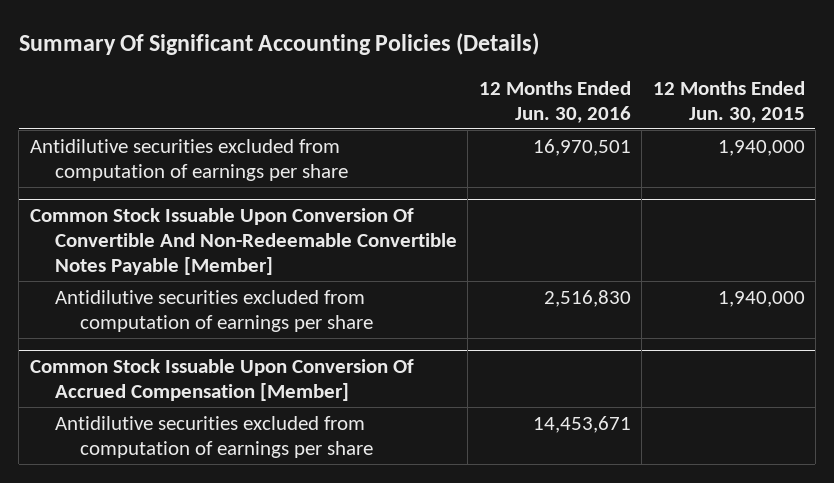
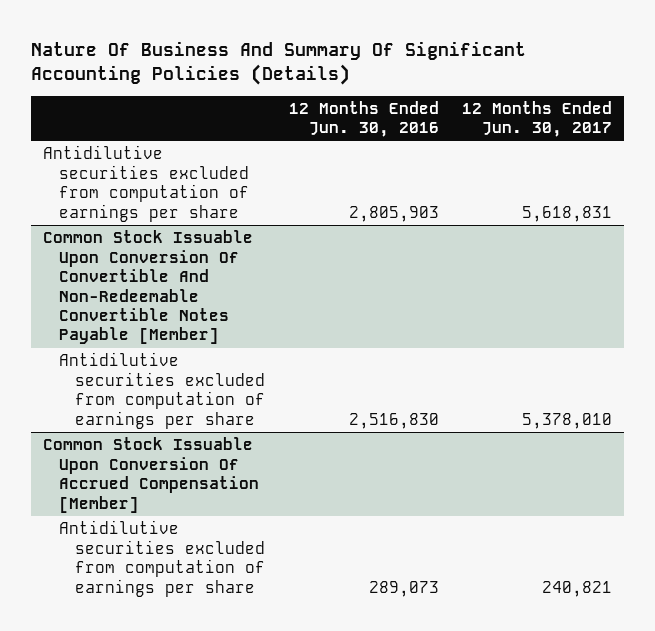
[18,33,539,56] Summary Of Significant Accounting Policies (Details) -> [31,40,527,85] Nature Of Business And Summary Of Significant Accounting Policies (Details)
[652,80,805,123] 12 Months Ended Jun. 30, 2015 -> none
none -> [462,100,613,138] 12 Months Ended Jun. 30, 2017
[532,138,631,156] 16,970,501 -> [348,205,439,222] 2,805,903
[532,415,631,433] 14,453,671 -> [368,580,439,597] 289,073

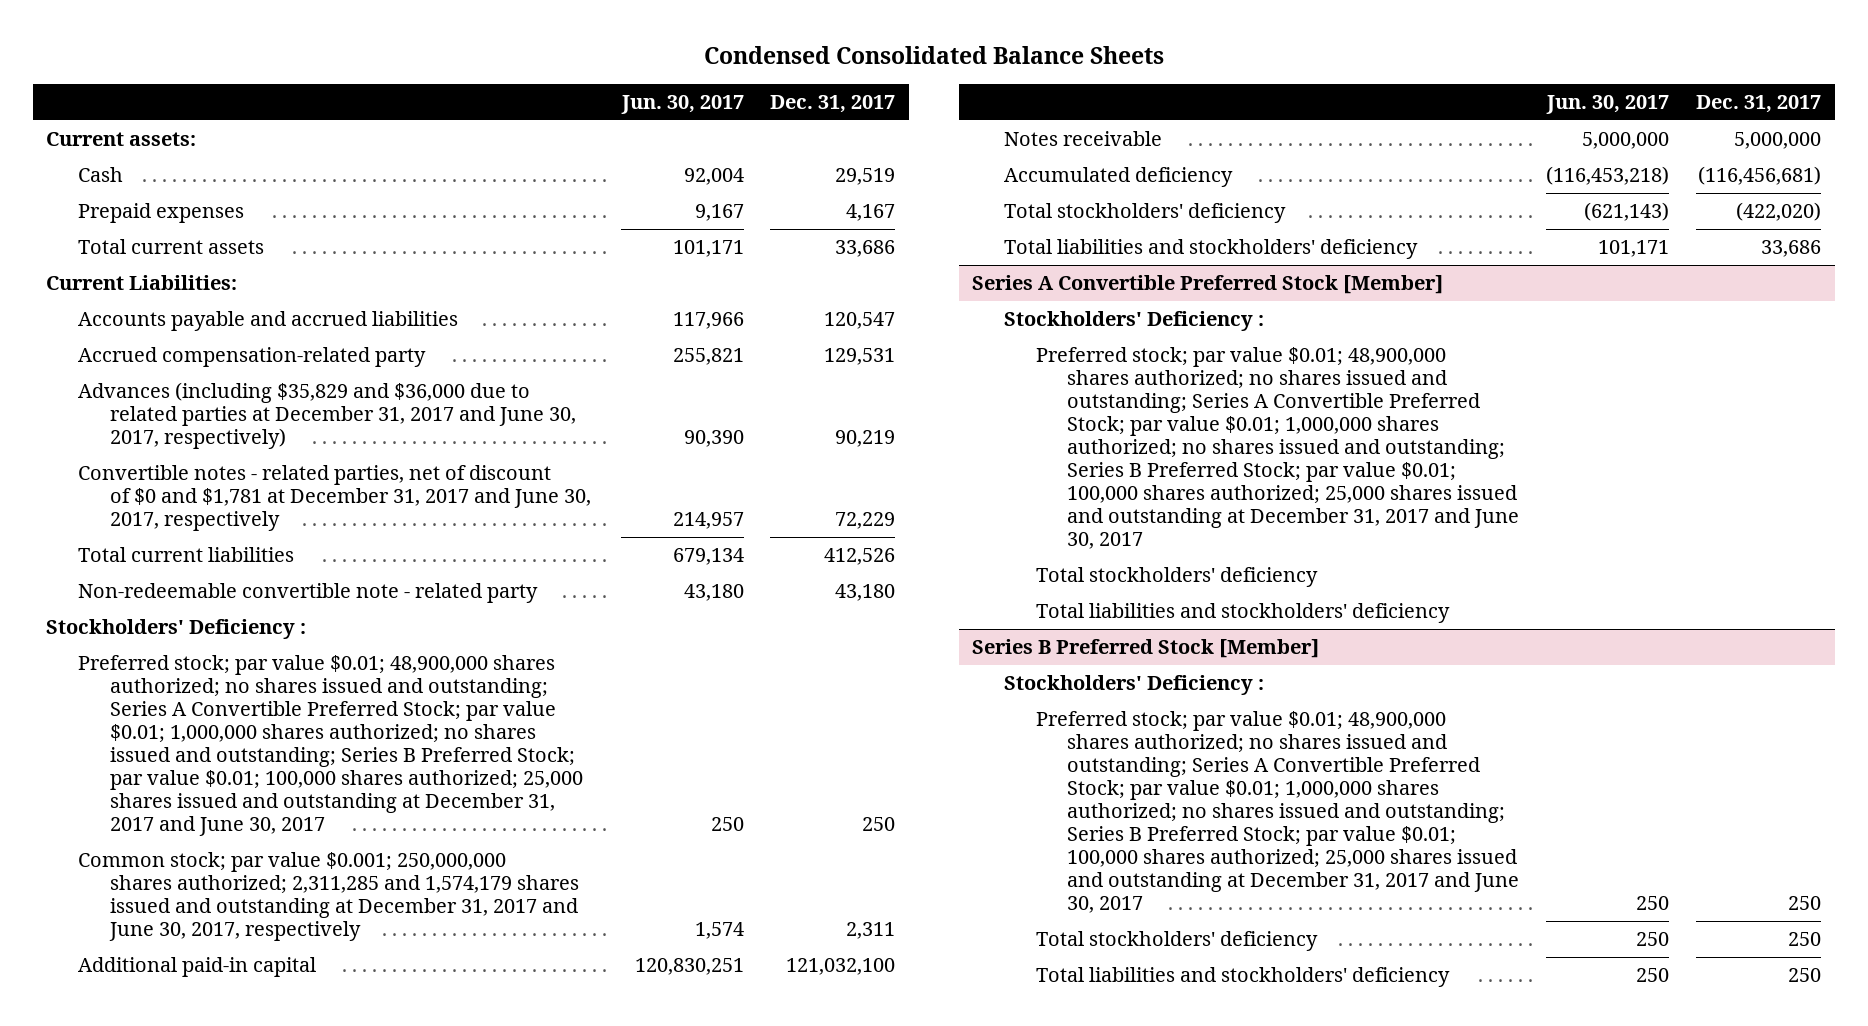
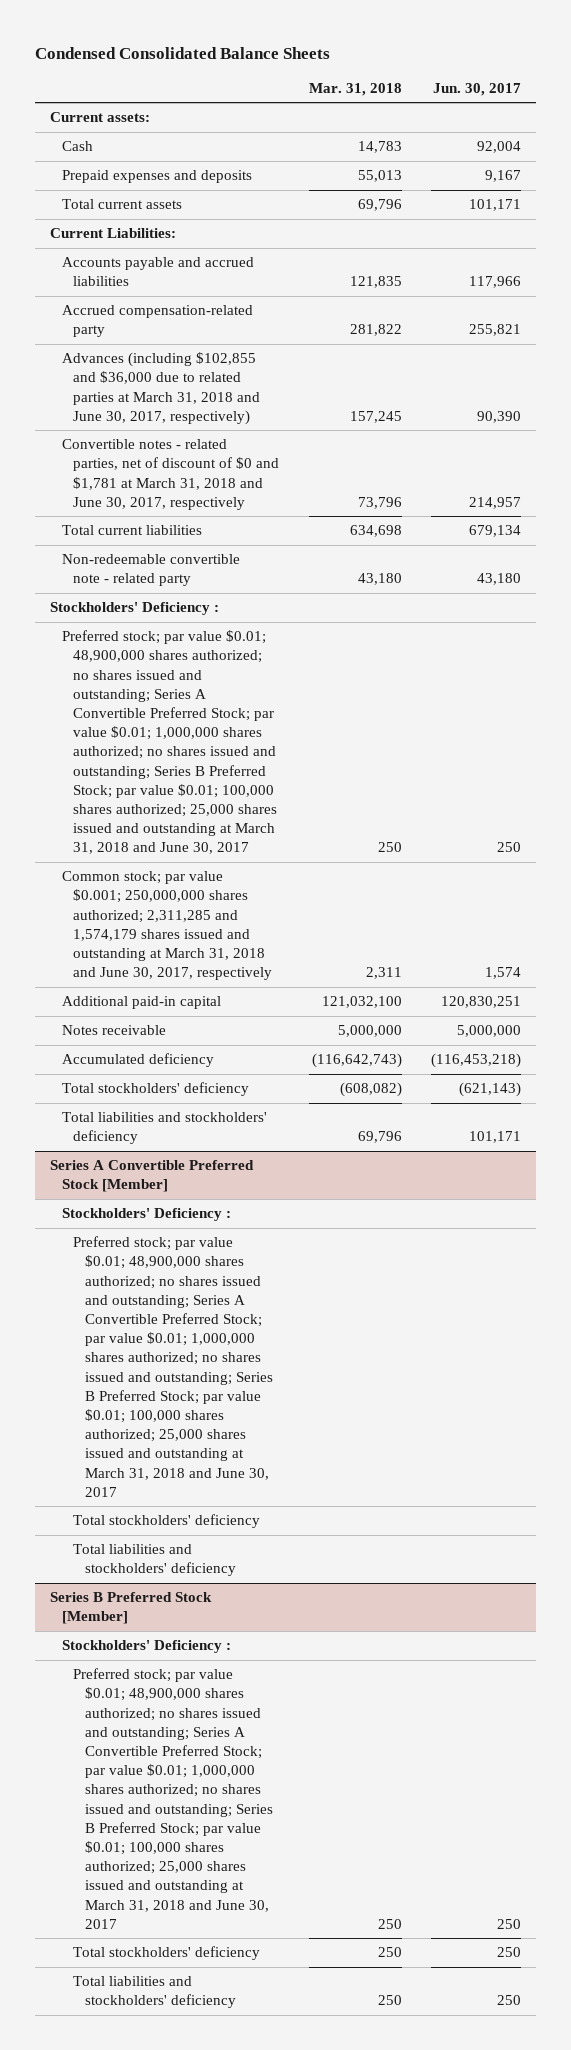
[770,94,896,113] Dec. 31, 2017 -> none
none -> [308,82,402,96] Mar. 31, 2018
[78,203,245,224] Prepaid expenses -> [61,170,252,184] Prepaid expenses and deposits
[78,382,576,450] Advances (including $35,829 and $36,000 due to related parties at December 31, 2017 and June 30, 2017, respectively) -> [61,352,261,425] Advances (including $102,855 and $36,000 due to related parties at March 31, 2018 and June 30, 2017, respectively)
[78,465,591,532] Convertible notes - related parties, net of discount of $0 and $1,781 at December 31, 2017 and June 30, 2017, respectively -> [61,439,280,510] Convertible notes - related parties, net of discount of $0 and $1,781 at March 31, 2018 and June 30, 2017, respectively
[78,655,583,836] Preferred stock; par value $0.01; 48,900,000 shares authorized; no shares issued and outstanding; Series A Convertible Preferred Stock; par value $0.01; 1,000,000 shares authorized; no shares issued and outstanding; Series B Preferred Stock; par value $0.01; 100,000 shares authorized; 25,000 shares issued and outstanding at December 31, 2017 and June 30, 2017 -> [61,630,278,855] Preferred stock; par value $0.01; 48,900,000 shares authorized; no shares issued and outstanding; Series A Convertible Preferred Stock; par value $0.01; 1,000,000 shares authorized; no shares issued and outstanding; Series B Preferred Stock; par value $0.01; 100,000 shares authorized; 25,000 shares issued and outstanding at March 31, 2018 and June 30, 2017
[78,852,579,942] Common stock; par value $0.001; 250,000,000 shares authorized; 2,311,285 and 1,574,179 shares issued and outstanding at December 31, 2017 and June 30, 2017, respectively -> [61,871,273,981] Common stock; par value $0.001; 250,000,000 shares authorized; 2,311,285 and 1,574,179 shares issued and outstanding at March 31, 2018 and June 30, 2017, respectively
[1035,347,1520,549] Preferred stock; par value $0.01; 48,900,000 shares authorized; no shares issued and outstanding; Series A Convertible Preferred Stock; par value $0.01; 1,000,000 shares authorized; no shares issued and outstanding; Series B Preferred Stock; par value $0.01; 100,000 shares authorized; 25,000 shares issued and outstanding at December 31, 2017 and June 30, 2017 -> [73,1236,273,1497] Preferred stock; par value $0.01; 48,900,000 shares authorized; no shares issued and outstanding; Series A Convertible Preferred Stock; par value $0.01; 1,000,000 shares authorized; no shares issued and outstanding; Series B Preferred Stock; par value $0.01; 100,000 shares authorized; 25,000 shares issued and outstanding at March 31, 2018 and June 30, 2017
[1035,711,1520,913] Preferred stock; par value $0.01; 48,900,000 shares authorized; no shares issued and outstanding; Series A Convertible Preferred Stock; par value $0.01; 1,000,000 shares authorized; no shares issued and outstanding; Series B Preferred Stock; par value $0.01; 100,000 shares authorized; 25,000 shares issued and outstanding at December 31, 2017 and June 30, 2017 -> [73,1668,273,1929] Preferred stock; par value $0.01; 48,900,000 shares authorized; no shares issued and outstanding; Series A Convertible Preferred Stock; par value $0.01; 1,000,000 shares authorized; no shares issued and outstanding; Series B Preferred Stock; par value $0.01; 100,000 shares authorized; 25,000 shares issued and outstanding at March 31, 2018 and June 30, 2017

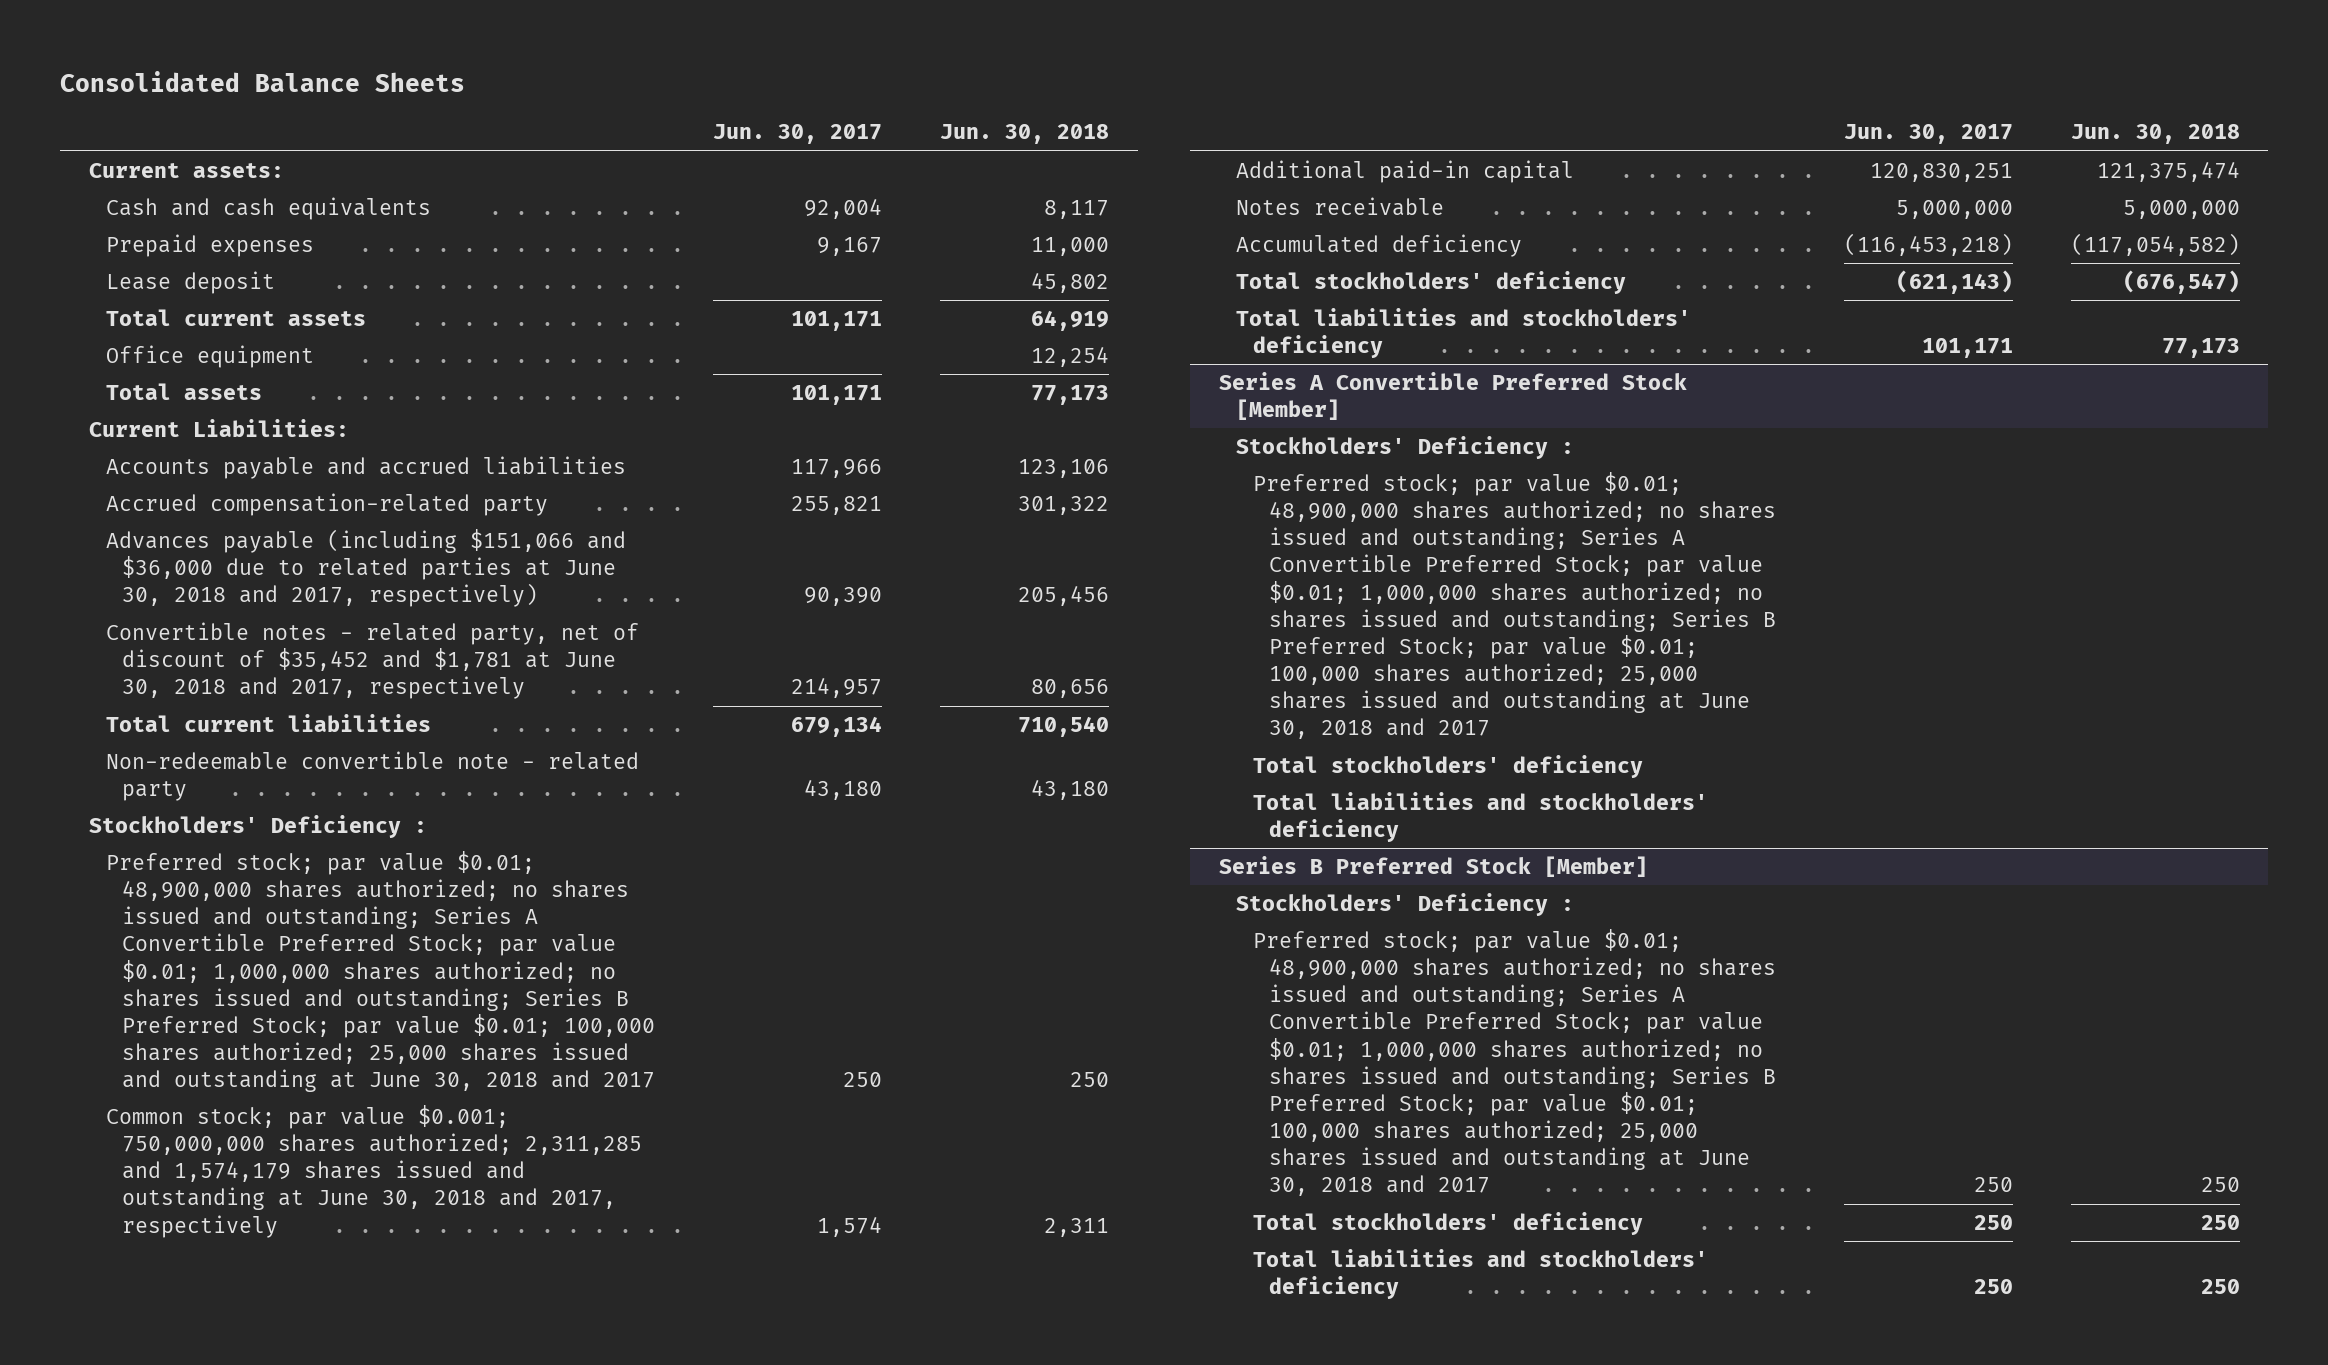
[35,46,331,59] Condensed Consolidated Balance Sheets -> [59,71,465,93] Consolidated Balance Sheets
[308,82,402,96] Mar. 31, 2018 -> none
none -> [940,124,1110,145] Jun. 30, 2018
[61,141,93,152] Cash -> [105,197,431,221] Cash and cash equivalents
[61,170,252,184] Prepaid expenses and deposits -> [105,234,314,258] Prepaid expenses
none -> [105,271,275,295] Lease deposit
none -> [105,345,314,369] Office equipment
none -> [105,383,262,401] Total assets
[61,352,261,425] Advances (including $102,855 and $36,000 due to related parties at March 31, 2018 and June 30, 2017, respectively) -> [105,529,626,608] Advances payable (including $151,066 and $36,000 due to related parties at June 30, 2018 and 2017, respectively)
[61,439,280,510] Convertible notes - related parties, net of discount of $0 and $1,781 at March 31, 2018 and June 30, 2017, respectively -> [105,622,639,700] Convertible notes - related party, net of discount of $35,452 and $1,781 at June 30, 2018 and 2017, respectively
[61,630,278,855] Preferred stock; par value $0.01; 48,900,000 shares authorized; no shares issued and outstanding; Series A Convertible Preferred Stock; par value $0.01; 1,000,000 shares authorized; no shares issued and outstanding; Series B Preferred Stock; par value $0.01; 100,000 shares authorized; 25,000 shares issued and outstanding at March 31, 2018 and June 30, 2017 -> [105,851,656,1093] Preferred stock; par value $0.01; 48,900,000 shares authorized; no shares issued and outstanding; Series A Convertible Preferred Stock; par value $0.01; 1,000,000 shares authorized; no shares issued and outstanding; Series B Preferred Stock; par value $0.01; 100,000 shares authorized; 25,000 shares issued and outstanding at June 30, 2018 and 2017
[61,871,273,981] Common stock; par value $0.001; 250,000,000 shares authorized; 2,311,285 and 1,574,179 shares issued and outstanding at March 31, 2018 and June 30, 2017, respectively -> [105,1105,643,1238] Common stock; par value $0.001; 750,000,000 shares authorized; 2,311,285 and 1,574,179 shares issued and outstanding at June 30, 2018 and 2017, respectively
[73,1236,273,1497] Preferred stock; par value $0.01; 48,900,000 shares authorized; no shares issued and outstanding; Series A Convertible Preferred Stock; par value $0.01; 1,000,000 shares authorized; no shares issued and outstanding; Series B Preferred Stock; par value $0.01; 100,000 shares authorized; 25,000 shares issued and outstanding at March 31, 2018 and June 30, 2017 -> [1252,472,1777,740] Preferred stock; par value $0.01; 48,900,000 shares authorized; no shares issued and outstanding; Series A Convertible Preferred Stock; par value $0.01; 1,000,000 shares authorized; no shares issued and outstanding; Series B Preferred Stock; par value $0.01; 100,000 shares authorized; 25,000 shares issued and outstanding at June 30, 2018 and 2017
[73,1668,273,1929] Preferred stock; par value $0.01; 48,900,000 shares authorized; no shares issued and outstanding; Series A Convertible Preferred Stock; par value $0.01; 1,000,000 shares authorized; no shares issued and outstanding; Series B Preferred Stock; par value $0.01; 100,000 shares authorized; 25,000 shares issued and outstanding at March 31, 2018 and June 30, 2017 -> [1252,929,1777,1197] Preferred stock; par value $0.01; 48,900,000 shares authorized; no shares issued and outstanding; Series A Convertible Preferred Stock; par value $0.01; 1,000,000 shares authorized; no shares issued and outstanding; Series B Preferred Stock; par value $0.01; 100,000 shares authorized; 25,000 shares issued and outstanding at June 30, 2018 and 2017

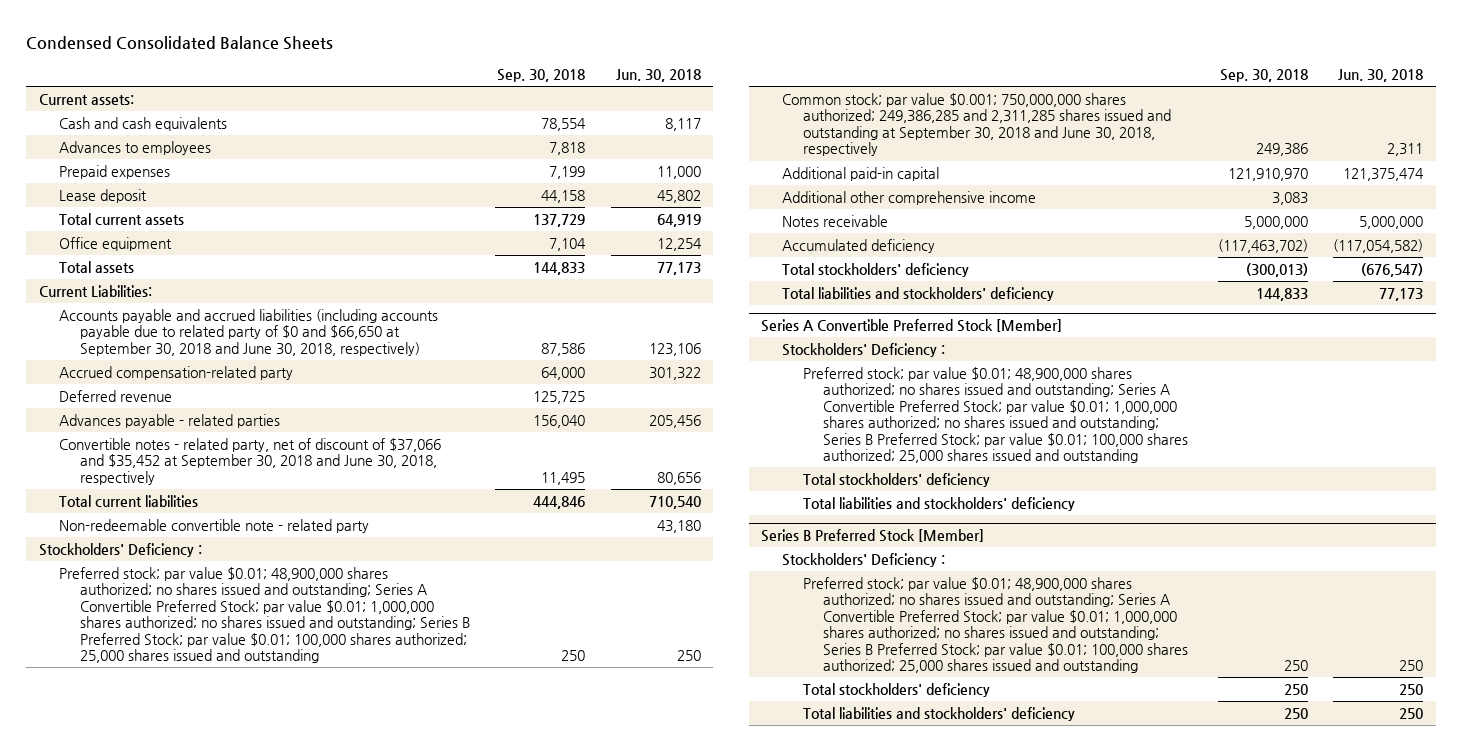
[59,71,465,93] Consolidated Balance Sheets -> [25,35,333,50] Condensed Consolidated Balance Sheets
[713,124,883,145] Jun. 30, 2017 -> none
none -> [497,68,586,82] Sep. 30, 2018
none -> [59,141,212,156] Advances to employees
[105,456,626,480] Accounts payable and accrued liabilities -> [59,309,439,356] Accounts payable and accrued liabilities (including accounts payable due to related party of $0 and $66,650 at September 30, 2018 and June 30, 2018, respectively)
none -> [59,390,173,403] Deferred revenue
[105,529,626,608] Advances payable (including $151,066 and $36,000 due to related parties at June 30, 2018 and 2017, respectively) -> [59,414,281,429] Advances payable - related parties
[105,622,639,700] Convertible notes - related party, net of discount of $35,452 and $1,781 at June 30, 2018 and 2017, respectively -> [59,438,442,485] Convertible notes - related party, net of discount of $37,066 and $35,452 at September 30, 2018 and June 30, 2018, respectively
[105,851,656,1093] Preferred stock; par value $0.01; 48,900,000 shares authorized; no shares issued and outstanding; Series A Convertible Preferred Stock; par value $0.01; 1,000,000 shares authorized; no shares issued and outstanding; Series B Preferred Stock; par value $0.01; 100,000 shares authorized; 25,000 shares issued and outstanding at June 30, 2018 and 2017 -> [59,567,470,664] Preferred stock; par value $0.01; 48,900,000 shares authorized; no shares issued and outstanding; Series A Convertible Preferred Stock; par value $0.01; 1,000,000 shares authorized; no shares issued and outstanding; Series B Preferred Stock; par value $0.01; 100,000 shares authorized; 25,000 shares issued and outstanding
[105,1105,643,1238] Common stock; par value $0.001; 750,000,000 shares authorized; 2,311,285 and 1,574,179 shares issued and outstanding at June 30, 2018 and 2017, respectively -> [781,93,1171,157] Common stock; par value $0.001; 750,000,000 shares authorized; 249,386,285 and 2,311,285 shares issued and outstanding at September 30, 2018 and June 30, 2018, respectively
none -> [781,191,1036,206] Additional other comprehensive income
[1252,472,1777,740] Preferred stock; par value $0.01; 48,900,000 shares authorized; no shares issued and outstanding; Series A Convertible Preferred Stock; par value $0.01; 1,000,000 shares authorized; no shares issued and outstanding; Series B Preferred Stock; par value $0.01; 100,000 shares authorized; 25,000 shares issued and outstanding at June 30, 2018 and 2017 -> [802,367,1189,464] Preferred stock; par value $0.01; 48,900,000 shares authorized; no shares issued and outstanding; Series A Convertible Preferred Stock; par value $0.01; 1,000,000 shares authorized; no shares issued and outstanding; Series B Preferred Stock; par value $0.01; 100,000 shares authorized; 25,000 shares issued and outstanding
[1252,929,1777,1197] Preferred stock; par value $0.01; 48,900,000 shares authorized; no shares issued and outstanding; Series A Convertible Preferred Stock; par value $0.01; 1,000,000 shares authorized; no shares issued and outstanding; Series B Preferred Stock; par value $0.01; 100,000 shares authorized; 25,000 shares issued and outstanding at June 30, 2018 and 2017 -> [802,577,1189,674] Preferred stock; par value $0.01; 48,900,000 shares authorized; no shares issued and outstanding; Series A Convertible Preferred Stock; par value $0.01; 1,000,000 shares authorized; no shares issued and outstanding; Series B Preferred Stock; par value $0.01; 100,000 shares authorized; 25,000 shares issued and outstanding

